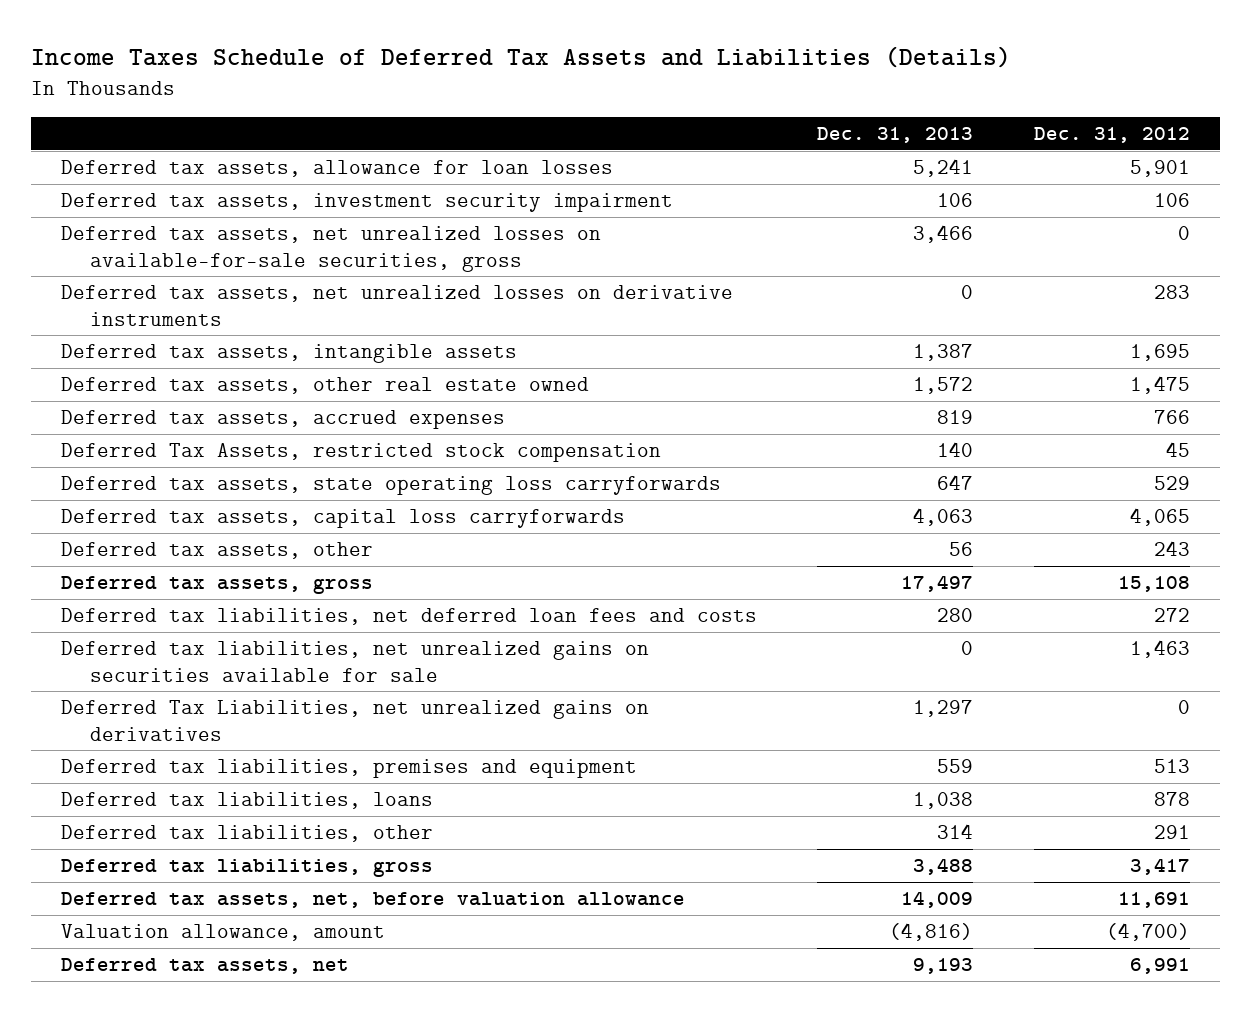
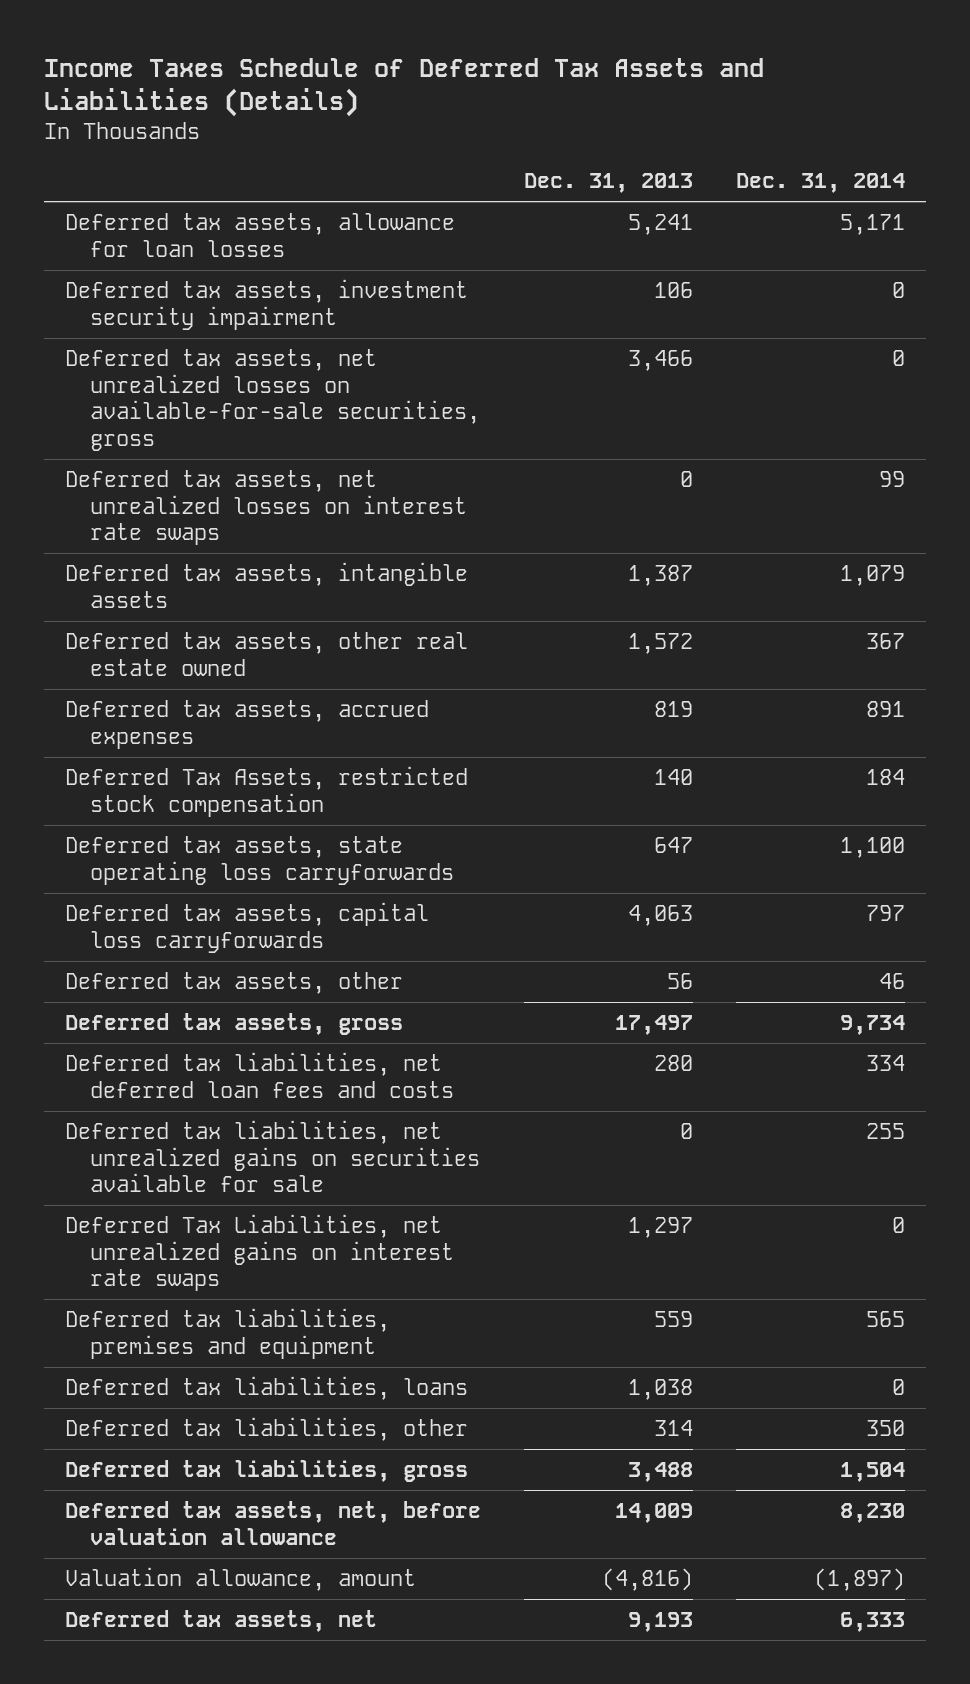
[1033,127,1190,144] Dec. 31, 2012 -> none
none -> [735,173,905,194] Dec. 31, 2014
[61,285,734,326] Deferred tax assets, net unrealized losses on derivative instruments -> [65,470,468,546] Deferred tax assets, net unrealized losses on interest rate swaps
[61,700,650,741] Deferred Tax Liabilities, net unrealized gains on derivatives -> [65,1214,455,1292] Deferred Tax Liabilities, net unrealized gains on interest rate swaps

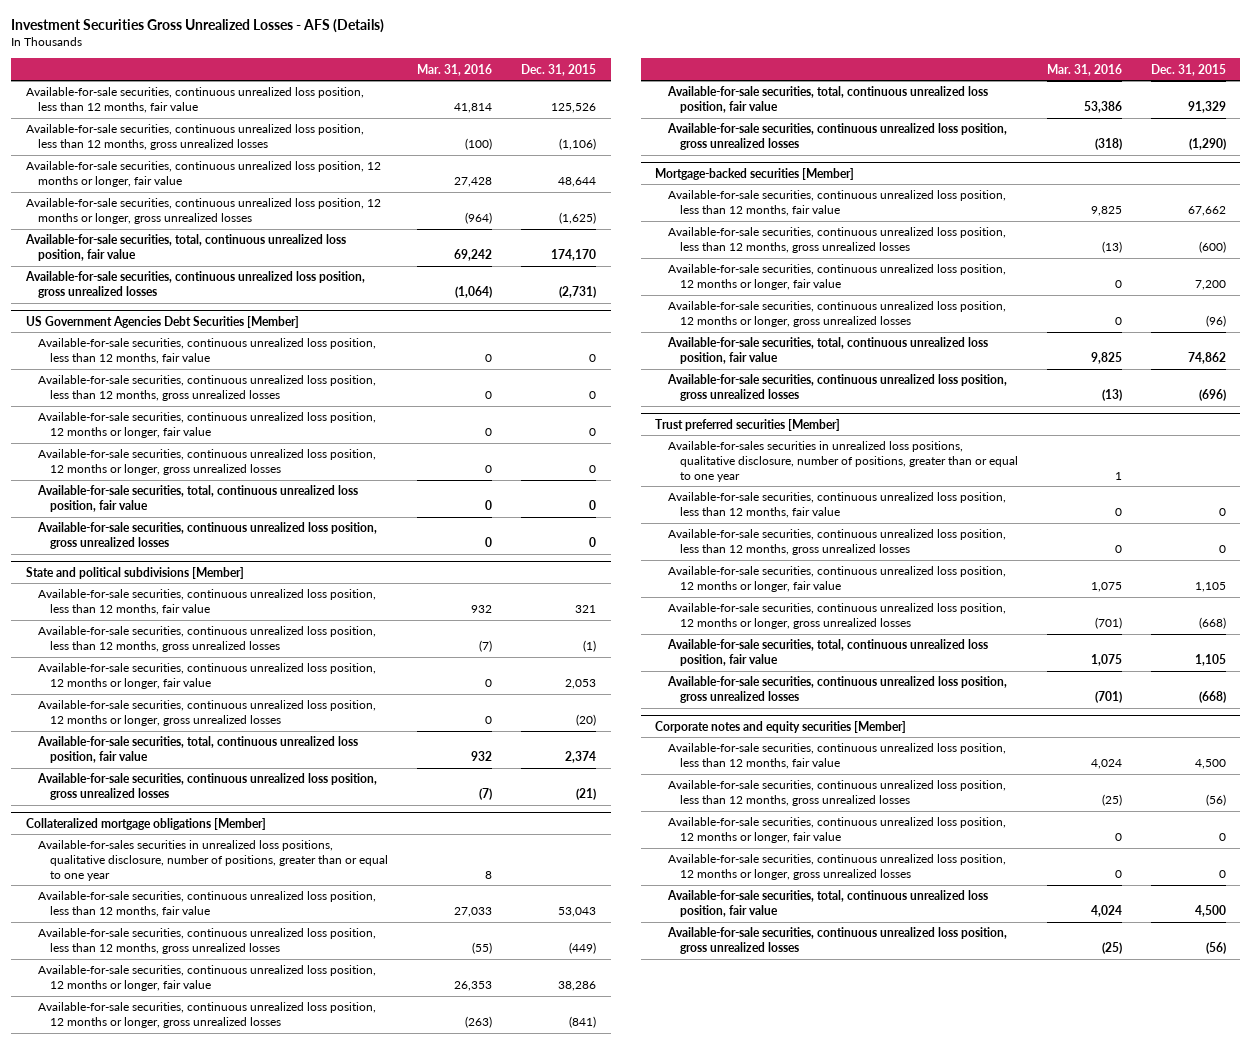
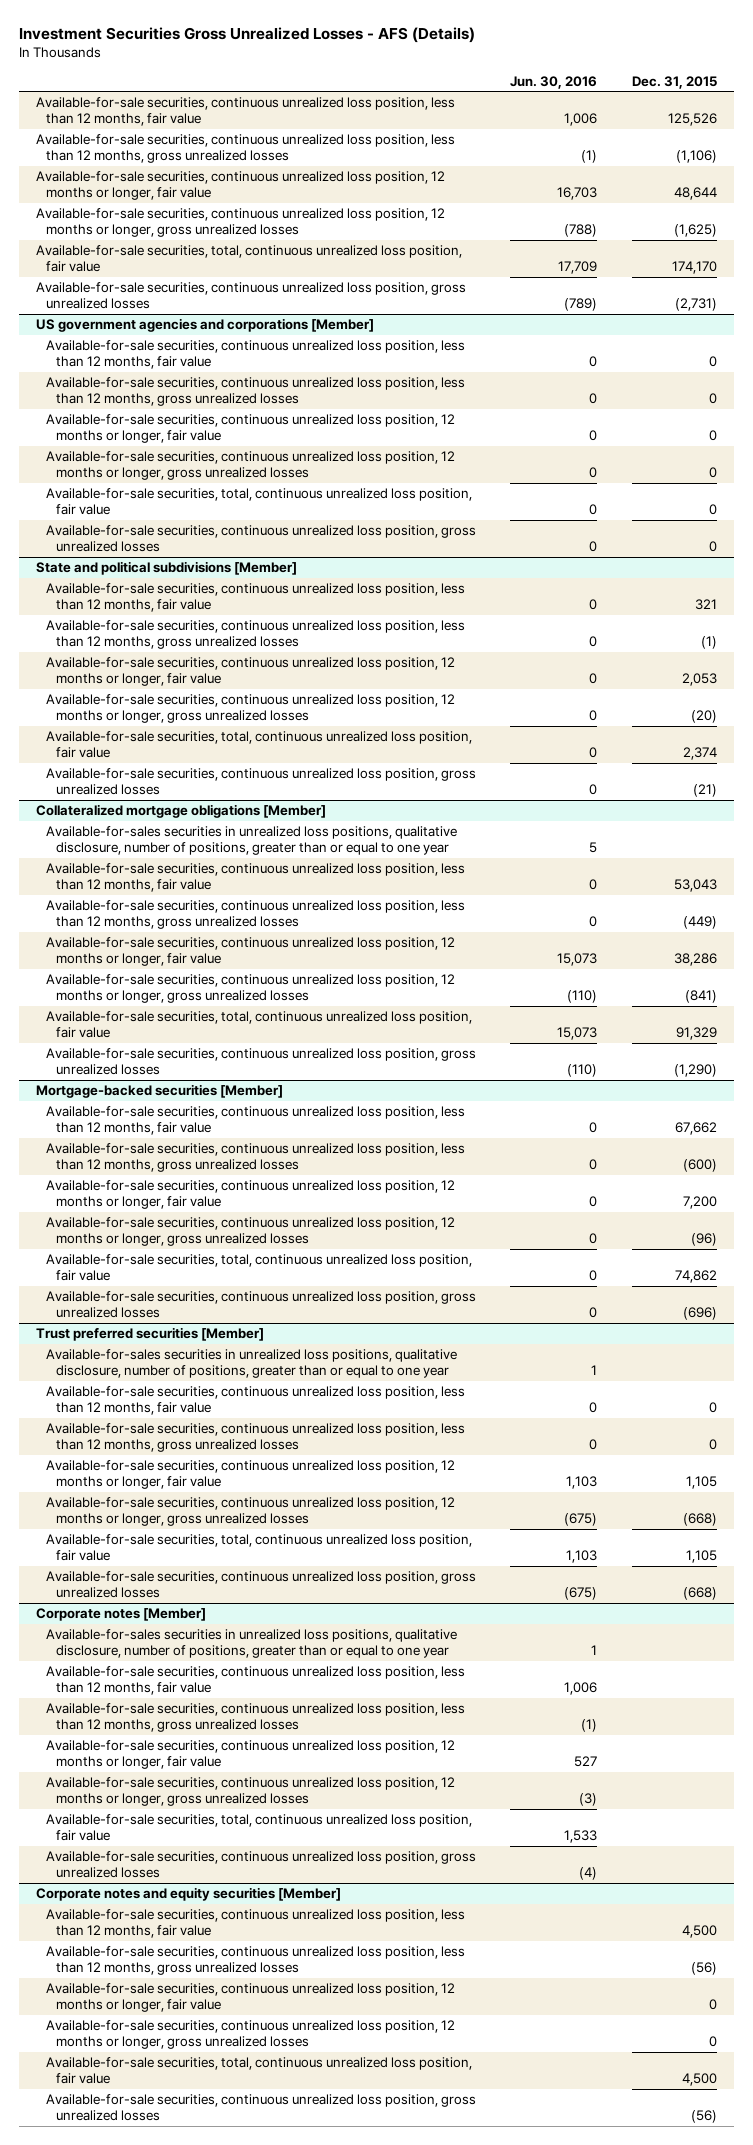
[417,63,493,76] Mar. 31, 2016 -> none
none -> [510,75,598,89] Jun. 30, 2016
[25,315,299,328] US Government Agencies Debt Securities [Member] -> [36,318,375,333] US government agencies and corporations [Member]
none -> [36,1608,207,1622] Corporate notes [Member]
none -> [45,1629,457,1658] Available-for-sales securities in unrealized loss positions, qualitative disclosure, number of positions, greater than or equal to one year
none -> [45,1666,465,1695] Available-for-sale securities, continuous unrealized loss position, less than 12 months, fair value
none -> [45,1703,465,1732] Available-for-sale securities, continuous unrealized loss position, less than 12 months, gross unrealized losses
none -> [45,1740,455,1769] Available-for-sale securities, continuous unrealized loss position, 12 months or longer, fair value
none -> [45,1777,455,1806] Available-for-sale securities, continuous unrealized loss position, 12 months or longer, gross unrealized losses
none -> [45,1814,472,1841] Available-for-sale securities, total, continuous unrealized loss position, fair value
none -> [45,1851,476,1878] Available-for-sale securities, continuous unrealized loss position, gross unrealized losses

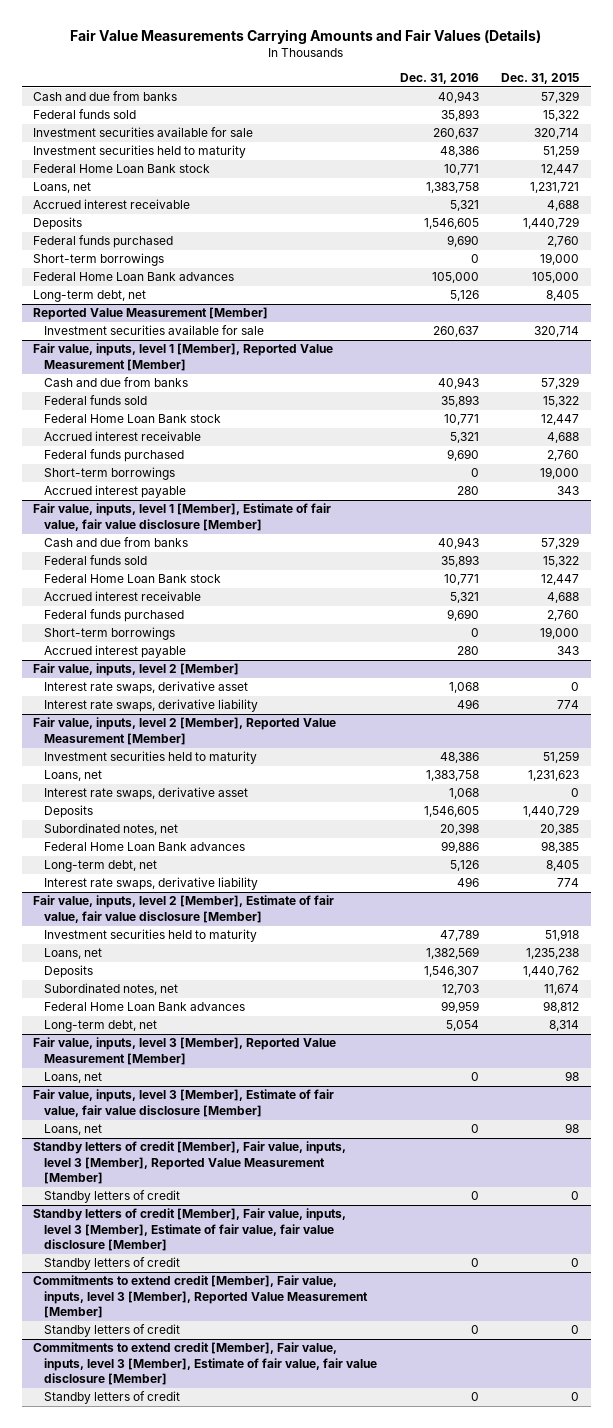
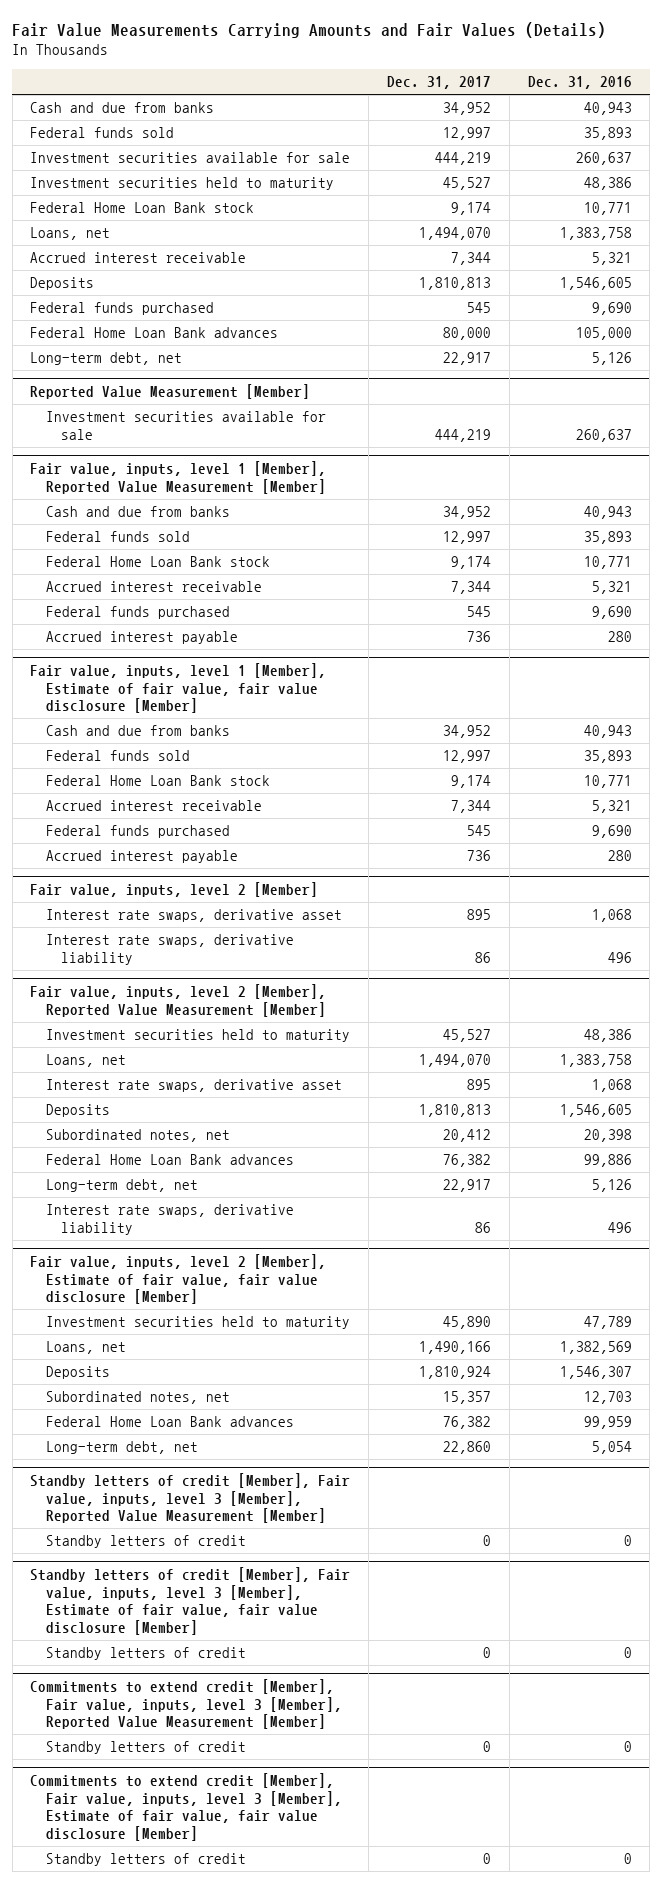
[501,73,580,85] Dec. 31, 2015 -> none
none -> [386,76,491,90] Dec. 31, 2017
[33,253,165,267] Short-term borrowings -> none
[43,467,175,481] Short-term borrowings -> none
[43,627,175,641] Short-term borrowings -> none
[33,1037,337,1065] Fair value, inputs, level 3 [Member], Reported Value Measurement [Member] -> none
[43,1072,102,1084] Loans, net -> none
[33,1089,335,1117] Fair value, inputs, level 3 [Member], Estimate of fair value, fair value disclosure [Member] -> none
[43,1124,102,1136] Loans, net -> none

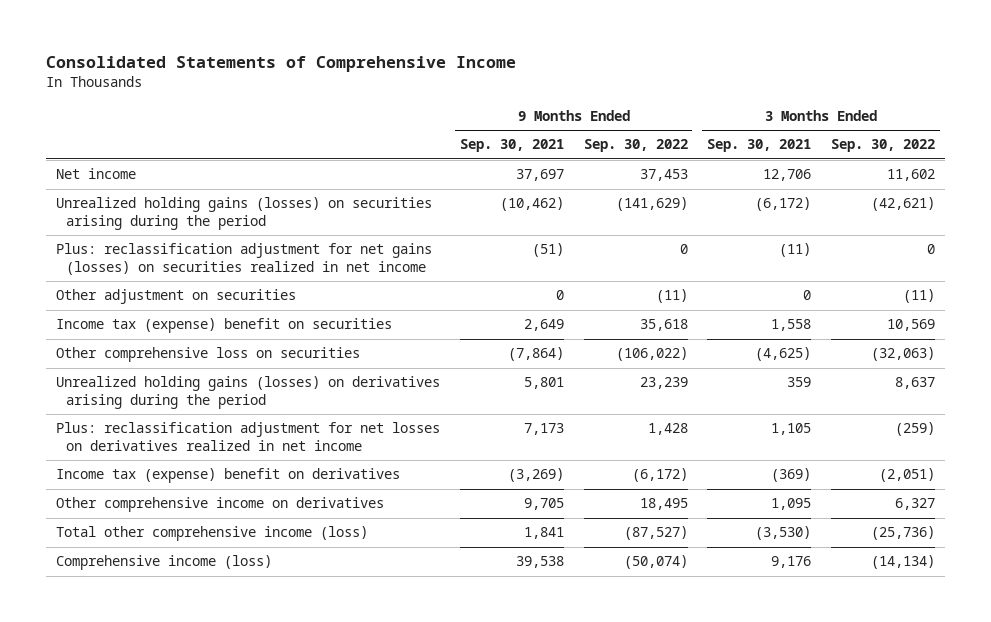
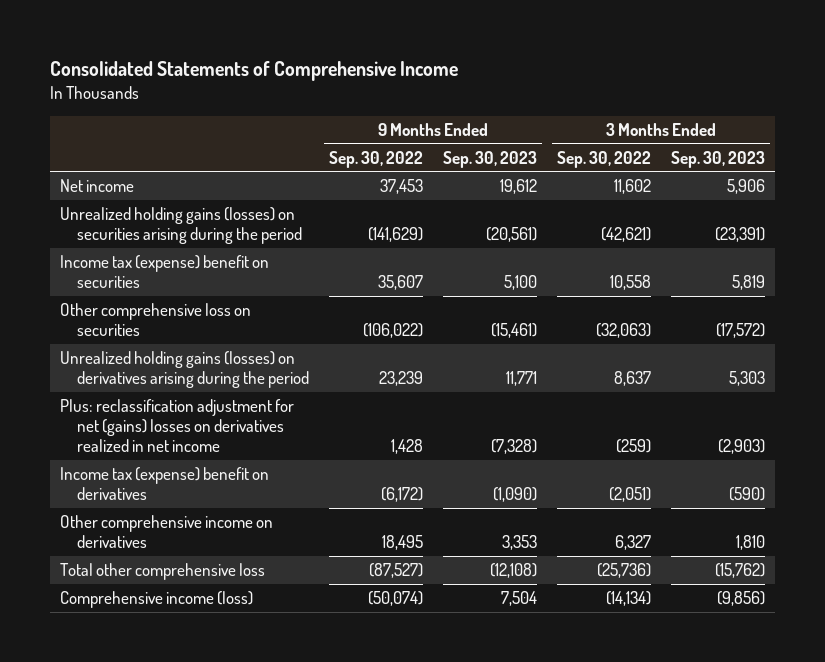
[459,139,564,153] Sep. 30, 2021 -> none
[707,139,812,153] Sep. 30, 2021 -> none
none -> [443,150,538,168] Sep. 30, 2023
none -> [671,150,766,168] Sep. 30, 2023
[55,243,432,275] Plus: reclassification adjustment for net gains (losses) on securities realized in net income -> none
[55,289,296,305] Other adjustment on securities -> none
[639,319,688,332] 35,618 -> [378,275,424,291] 35,607
[887,319,936,332] 10,569 -> [610,275,652,291] 10,558
[55,422,440,451] Plus: reclassification adjustment for net losses on derivatives realized in net income -> [60,398,295,453] Plus: reclassification adjustment for net (gains) losses on derivatives realized in net income
[55,526,368,542] Total other comprehensive income (loss) -> [60,562,266,580] Total other comprehensive loss

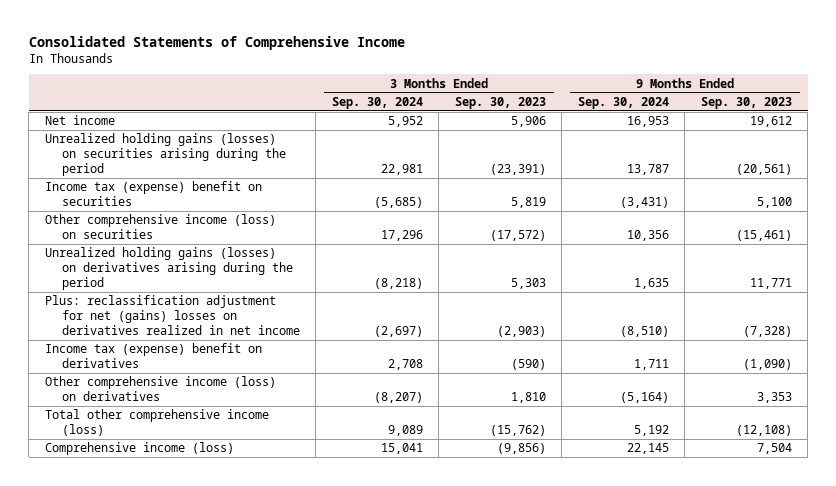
[329,150,424,168] Sep. 30, 2022 -> none
[557,150,652,168] Sep. 30, 2022 -> none
none -> [331,97,423,110] Sep. 30, 2024
none -> [577,97,669,110] Sep. 30, 2024
[60,302,252,337] Other comprehensive loss on securities -> [44,214,276,240] Other comprehensive income (loss) on securities
[60,514,274,549] Other comprehensive income on derivatives -> [44,376,276,402] Other comprehensive income (loss) on derivatives
[60,562,266,580] Total other comprehensive loss -> [44,409,269,437] Total other comprehensive income (loss)

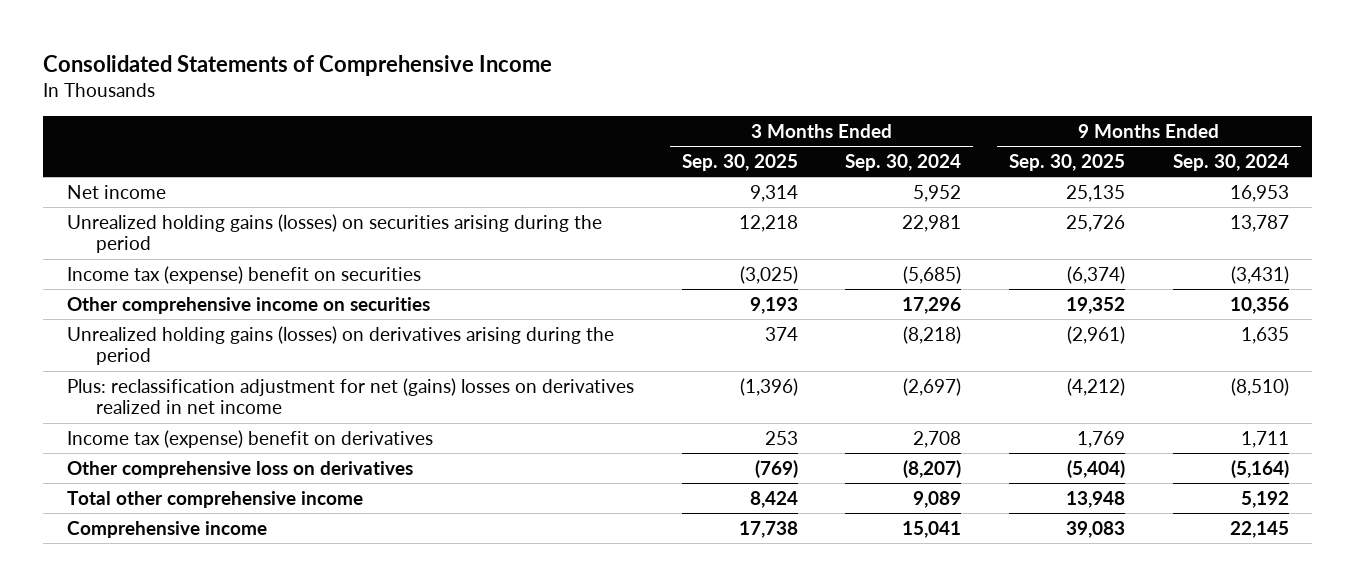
[454,97,546,110] Sep. 30, 2023 -> none
[700,97,792,110] Sep. 30, 2023 -> none
none -> [681,154,798,172] Sep. 30, 2025
none -> [1009,154,1126,172] Sep. 30, 2025
[44,214,276,240] Other comprehensive income (loss) on securities -> [67,296,431,314] Other comprehensive income on securities
[44,376,276,402] Other comprehensive income (loss) on derivatives -> [67,460,414,478] Other comprehensive loss on derivatives
[44,409,269,437] Total other comprehensive income (loss) -> [67,490,364,508] Total other comprehensive income
[44,442,234,456] Comprehensive income (loss) -> [67,520,268,538] Comprehensive income

